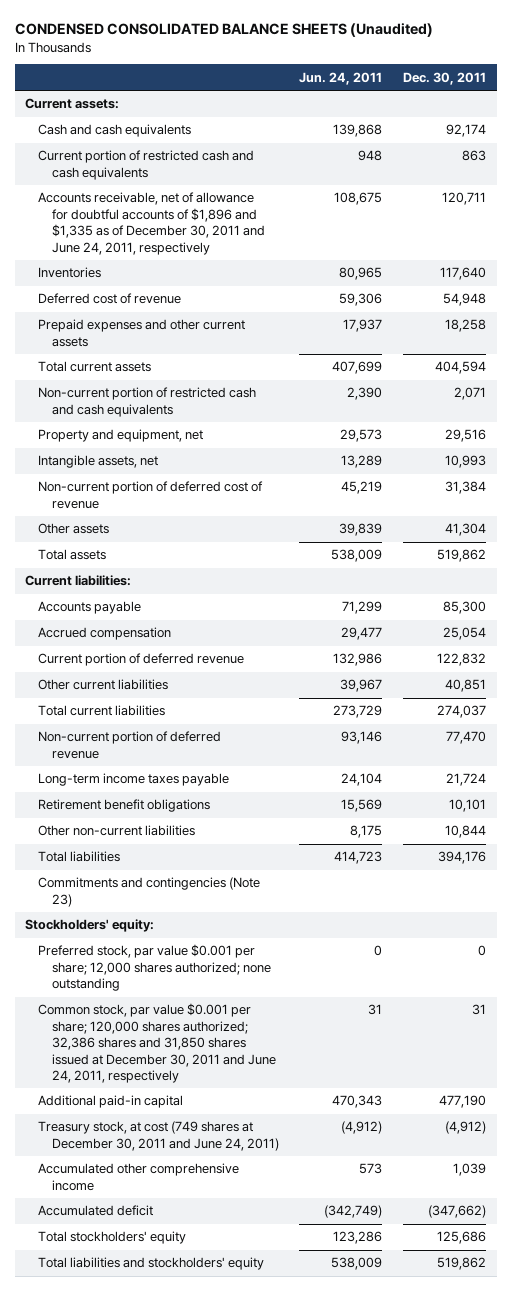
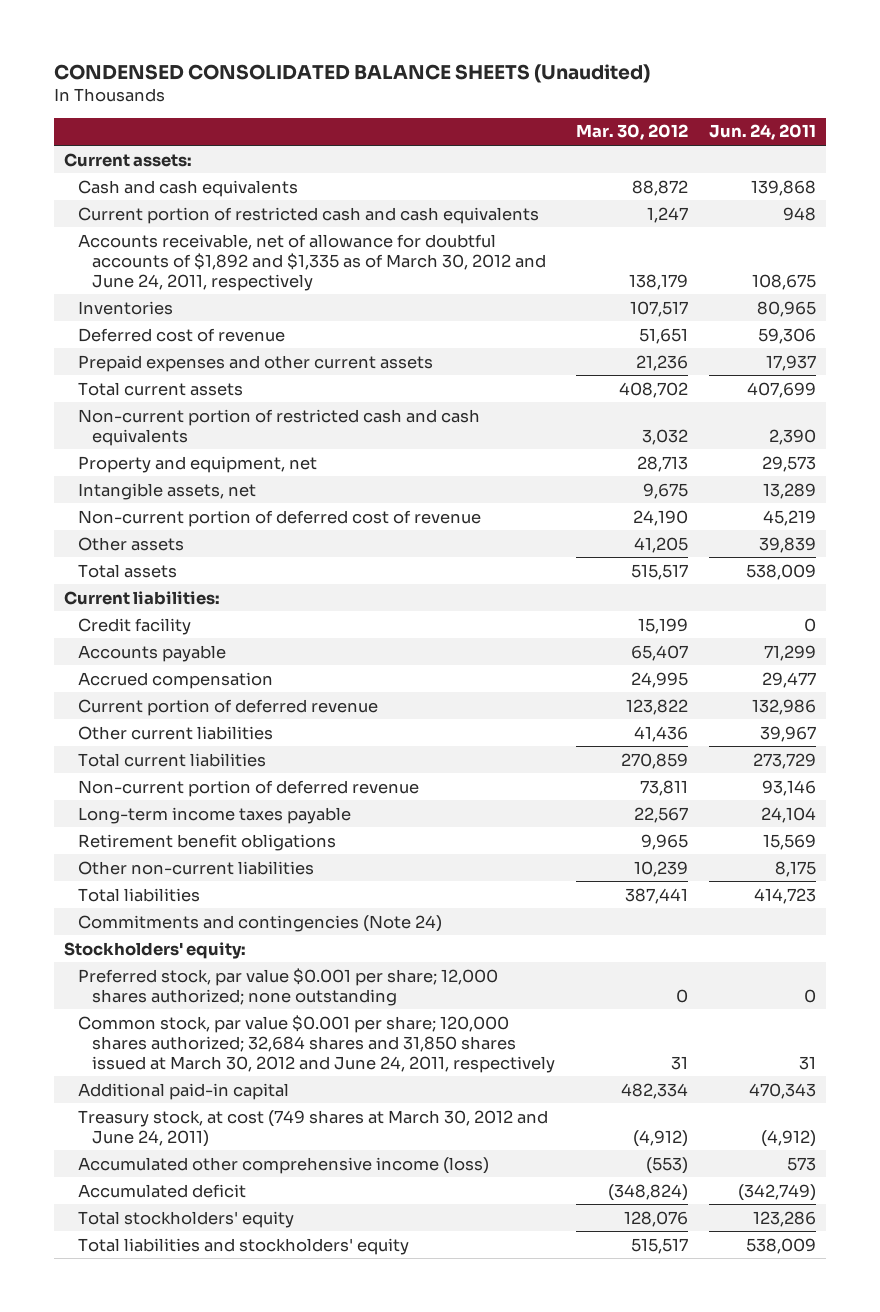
[403,71,487,85] Dec. 30, 2011 -> none
none -> [575,124,688,141] Mar. 30, 2012
[38,192,265,255] Accounts receivable, net of allowance for doubtful accounts of $1,896 and $1,335 as of December 30, 2011 and June 24, 2011, respectively -> [77,233,546,291] Accounts receivable, net of allowance for doubtful accounts of $1,892 and $1,335 as of March 30, 2012 and June 24, 2011, respectively
none -> [77,617,191,635] Credit facility
[38,877,261,907] Commitments and contingencies (Note 23) -> [77,914,442,932] Commitments and contingencies (Note 24)
[38,1003,276,1083] Common stock, par value $0.001 per share; 120,000 shares authorized; 32,386 shares and 31,850 shares issued at December 30, 2011 and June 24, 2011, respectively -> [77,1014,555,1073] Common stock, par value $0.001 per share; 120,000 shares authorized; 32,684 shares and 31,850 shares issued at March 30, 2012 and June 24, 2011, respectively
[38,1121,279,1151] Treasury stock, at cost (749 shares at December 30, 2011 and June 24, 2011) -> [77,1109,548,1147] Treasury stock, at cost (749 shares at March 30, 2012 and June 24, 2011)
[38,1163,240,1191] Accumulated other comprehensive income -> [77,1156,489,1174] Accumulated other comprehensive income (loss)

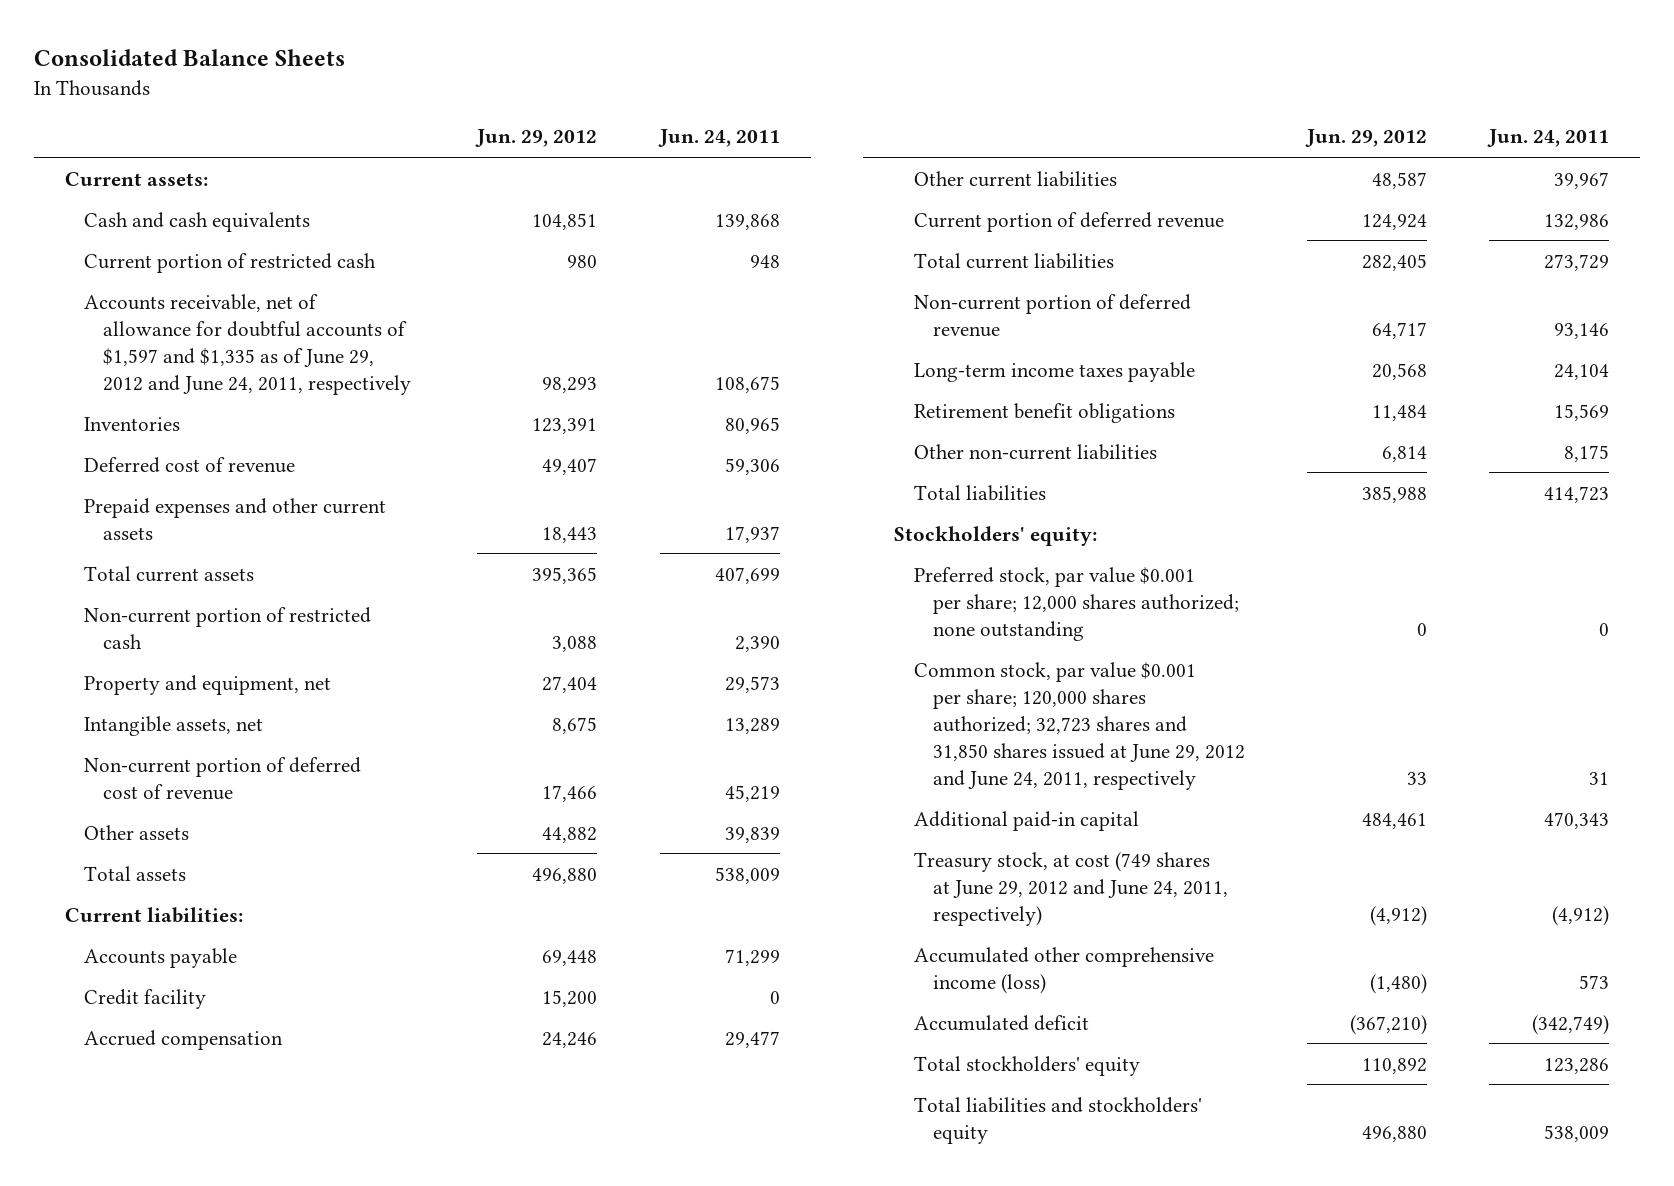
[53,64,650,84] CONDENSED CONSOLIDATED BALANCE SHEETS (Unaudited) -> [33,49,345,67] Consolidated Balance Sheets
[575,124,688,141] Mar. 30, 2012 -> none
none -> [475,129,598,148] Jun. 29, 2012
[77,206,539,224] Current portion of restricted cash and cash equivalents -> [83,252,376,273] Current portion of restricted cash
[77,233,546,291] Accounts receivable, net of allowance for doubtful accounts of $1,892 and $1,335 as of March 30, 2012 and June 24, 2011, respectively -> [83,293,412,395] Accounts receivable, net of allowance for doubtful accounts of $1,597 and $1,335 as of June 29, 2012 and June 24, 2011, respectively
[77,408,480,446] Non-current portion of restricted cash and cash equivalents -> [83,606,371,649] Non-current portion of restricted cash
[77,617,191,635] Credit facility -> [83,988,206,1009] Credit facility
[77,698,378,716] Current portion of deferred revenue -> [913,211,1224,232] Current portion of deferred revenue
[77,914,442,932] Commitments and contingencies (Note 24) -> none
[77,1014,555,1073] Common stock, par value $0.001 per share; 120,000 shares authorized; 32,684 shares and 31,850 shares issued at March 30, 2012 and June 24, 2011, respectively -> [913,661,1246,790] Common stock, par value $0.001 per share; 120,000 shares authorized; 32,723 shares and 31,850 shares issued at June 29, 2012 and June 24, 2011, respectively
[77,1109,548,1147] Treasury stock, at cost (749 shares at March 30, 2012 and June 24, 2011) -> [913,851,1229,926] Treasury stock, at cost (749 shares at June 29, 2012 and June 24, 2011, respectively)

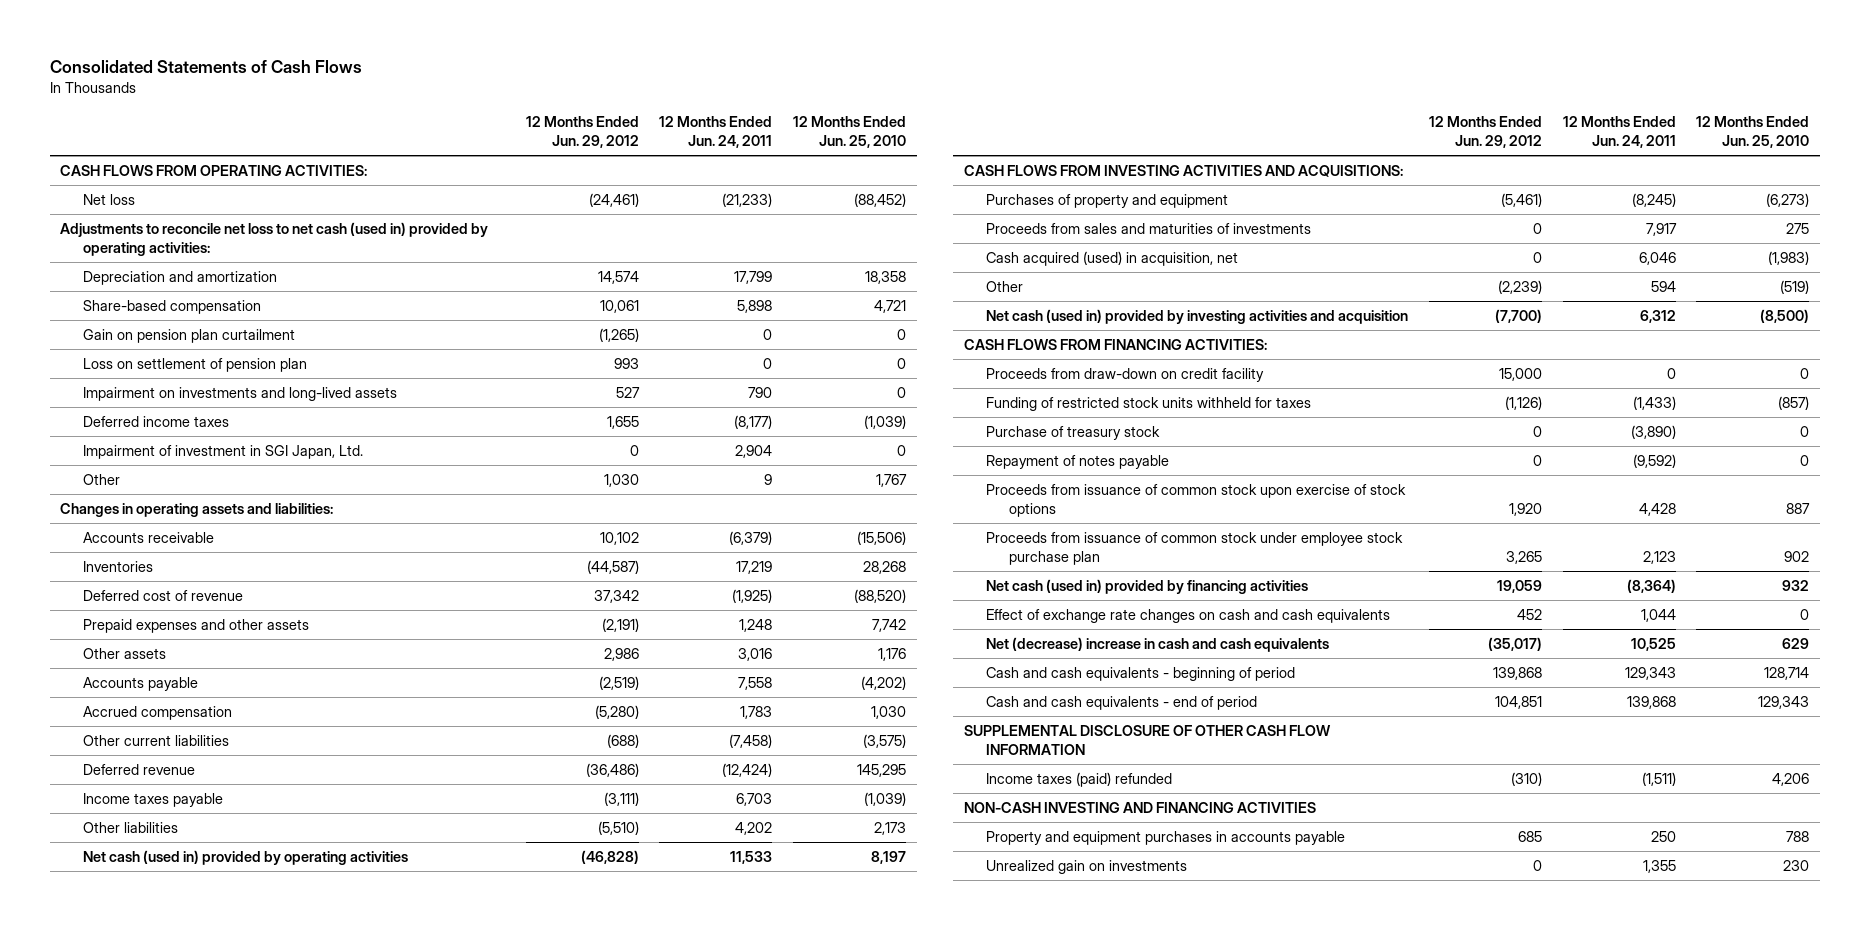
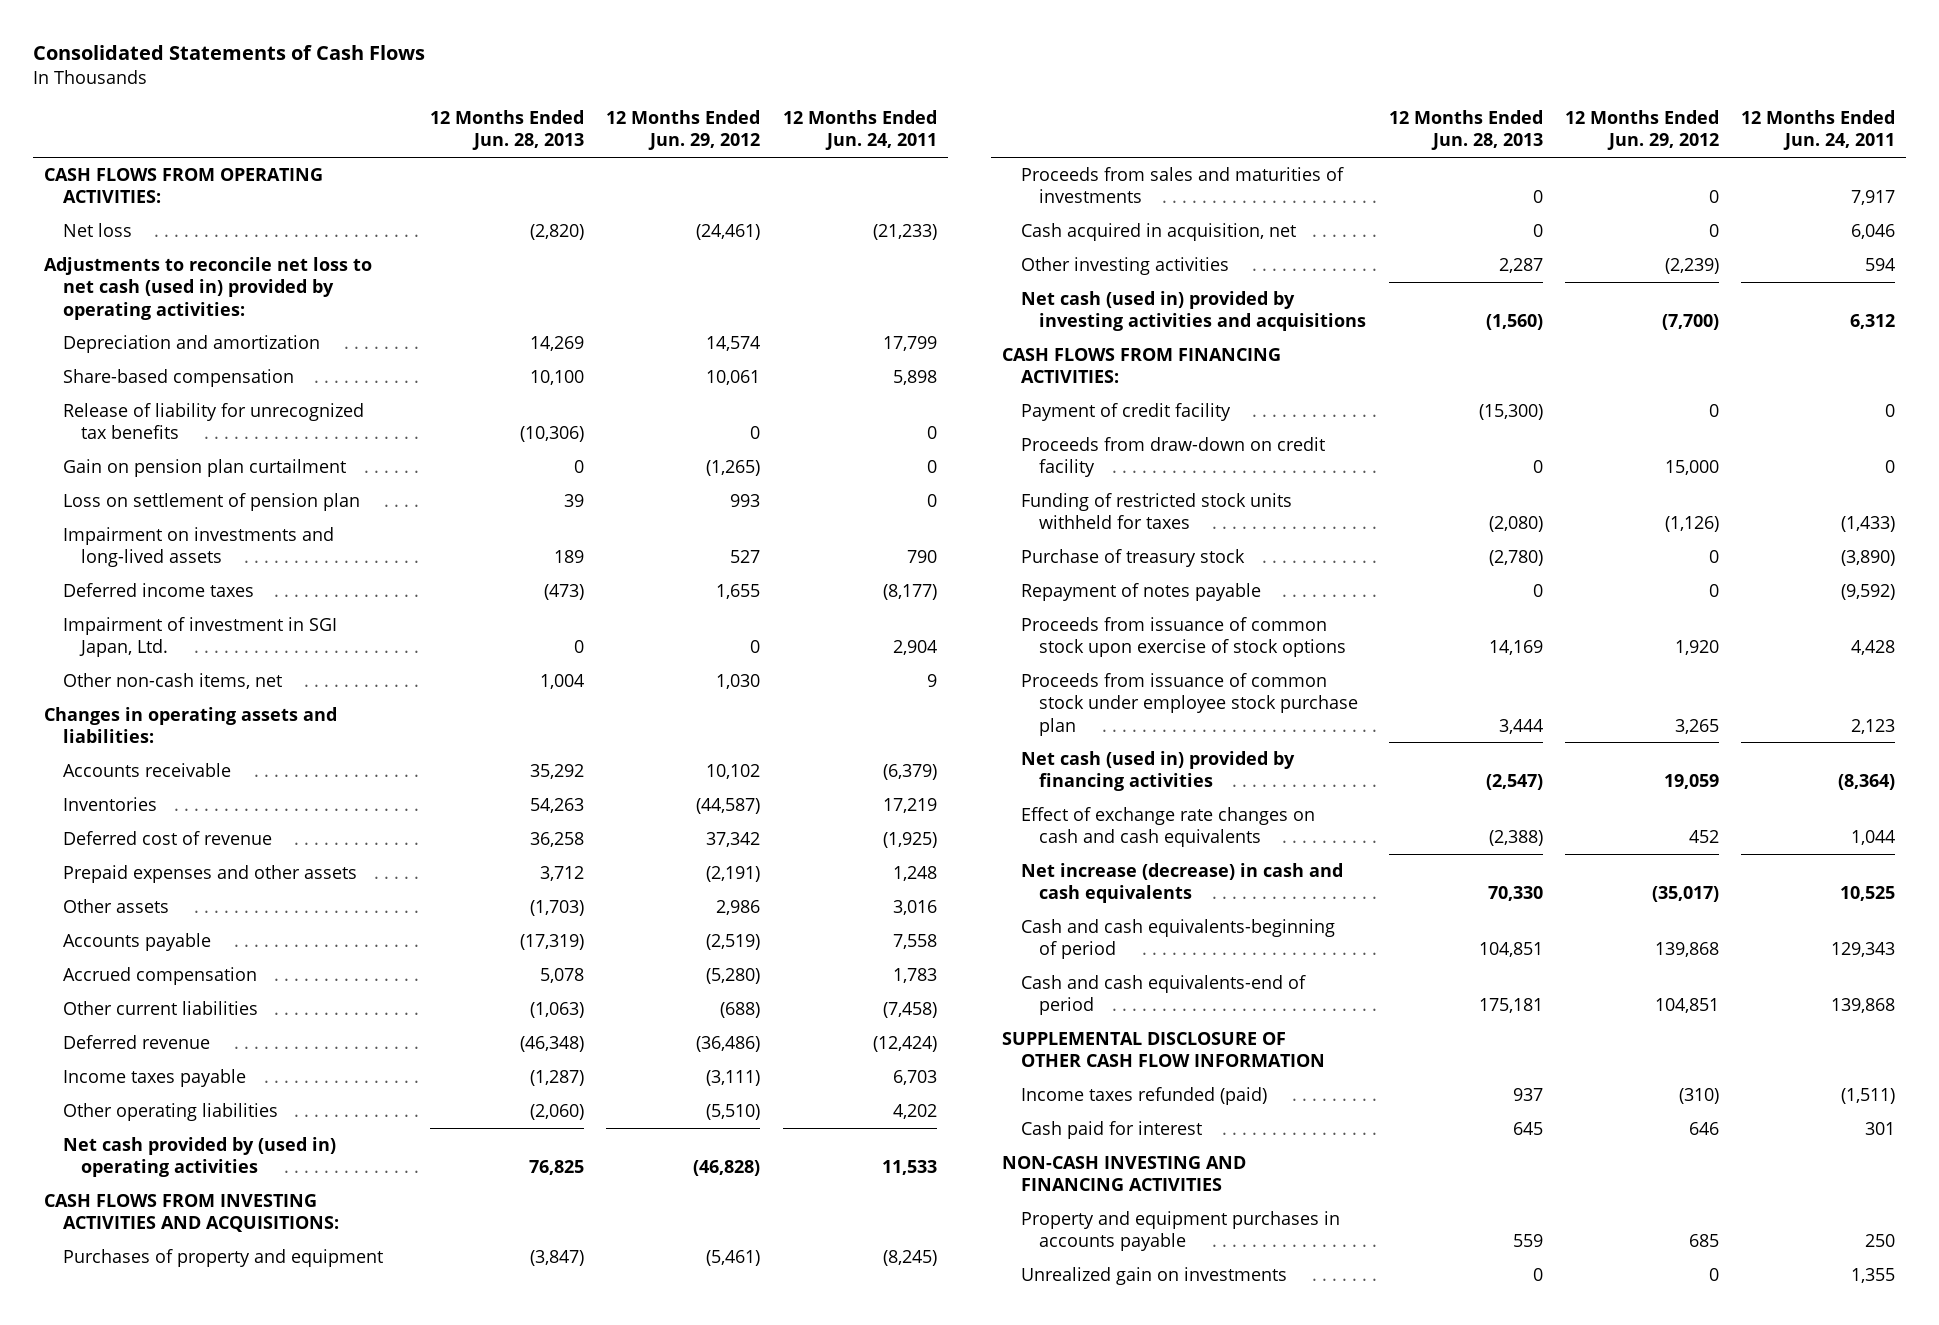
[793,116,907,149] 12 Months Ended Jun. 25, 2010 -> none
none -> [430,110,585,151] 12 Months Ended Jun. 28, 2013
none -> [62,402,364,440] Release of liability for unrecognized tax benefits
[82,473,120,485] Other -> [62,672,282,689] Other non-cash items, net
[82,821,178,833] Other liabilities -> [62,1102,278,1121] Other operating liabilities
[82,849,408,865] Net cash (used in) provided by operating activities -> [62,1136,336,1178] Net cash provided by (used in) operating activities
[986,250,1239,266] Cash acquired (used) in acquisition, net -> [1020,222,1296,241] Cash acquired in acquisition, net
[986,280,1024,292] Other -> [1020,256,1229,275] Other investing activities
[986,308,1409,324] Net cash (used in) provided by investing activities and acquisition -> [1020,290,1367,332] Net cash (used in) provided by investing activities and acquisitions
none -> [1020,402,1231,421] Payment of credit facility
[986,636,1330,652] Net (decrease) increase in cash and cash equivalents -> [1020,862,1343,904] Net increase (decrease) in cash and cash equivalents
[986,666,1296,681] Cash and cash equivalents - beginning of period -> [1020,918,1335,960] Cash and cash equivalents-beginning of period
[986,695,1258,710] Cash and cash equivalents - end of period -> [1020,974,1306,1016] Cash and cash equivalents-end of period
[986,771,1173,787] Income taxes (paid) refunded -> [1020,1086,1267,1105] Income taxes refunded (paid)
none -> [1020,1120,1202,1139] Cash paid for interest

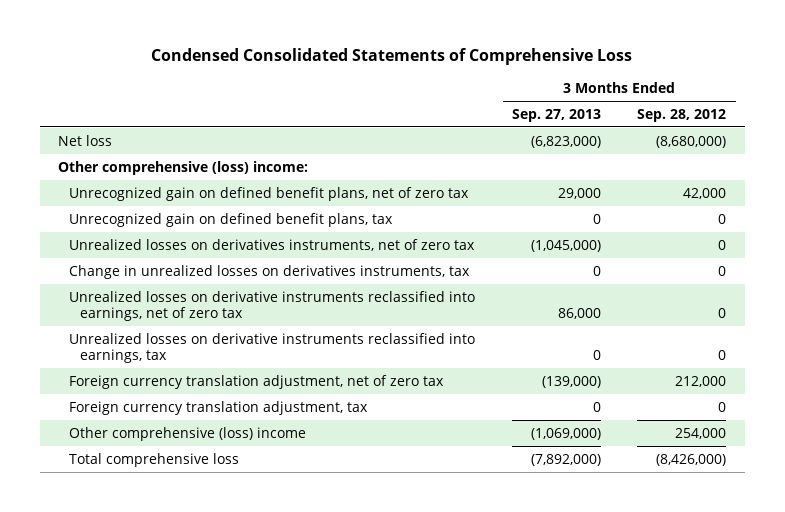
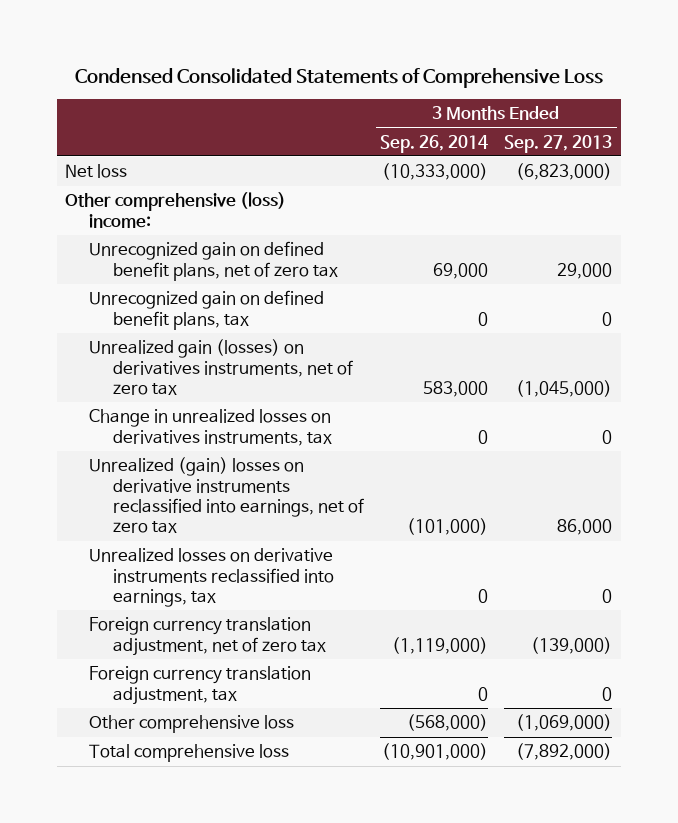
[637,109,727,123] Sep. 28, 2012 -> none
none -> [380,134,489,153] Sep. 26, 2014
[68,238,475,251] Unrealized losses on derivatives instruments, net of zero tax -> [88,339,353,395] Unrealized gain (losses) on derivatives instruments, net of zero tax
[68,290,475,322] Unrealized losses on derivative instruments reclassified into earnings, net of zero tax -> [88,457,364,534] Unrealized (gain) losses on derivative instruments reclassified into earnings, net of zero tax
[68,426,306,441] Other comprehensive (loss) income -> [88,715,294,734] Other comprehensive loss

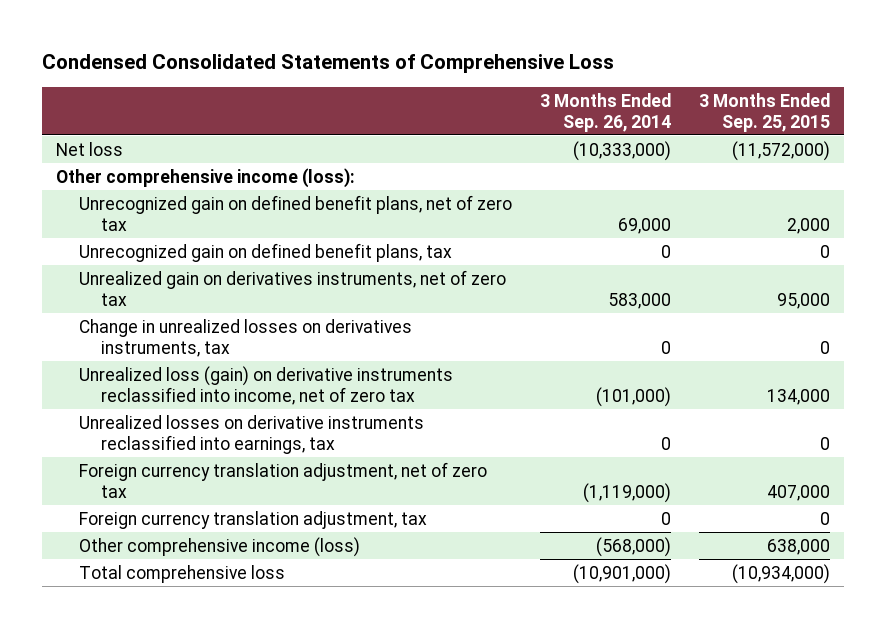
[504,134,613,153] Sep. 27, 2013 -> none
none -> [698,92,830,132] 3 Months Ended Sep. 25, 2015
[65,192,287,228] Other comprehensive (loss) income: -> [55,167,355,188] Other comprehensive income (loss):
[88,339,353,395] Unrealized gain (losses) on derivatives instruments, net of zero tax -> [78,269,506,306] Unrealized gain on derivatives instruments, net of zero tax
[88,457,364,534] Unrealized (gain) losses on derivative instruments reclassified into earnings, net of zero tax -> [78,365,453,405] Unrealized loss (gain) on derivative instruments reclassified into income, net of zero tax
[88,715,294,734] Other comprehensive loss -> [78,536,360,557] Other comprehensive income (loss)

